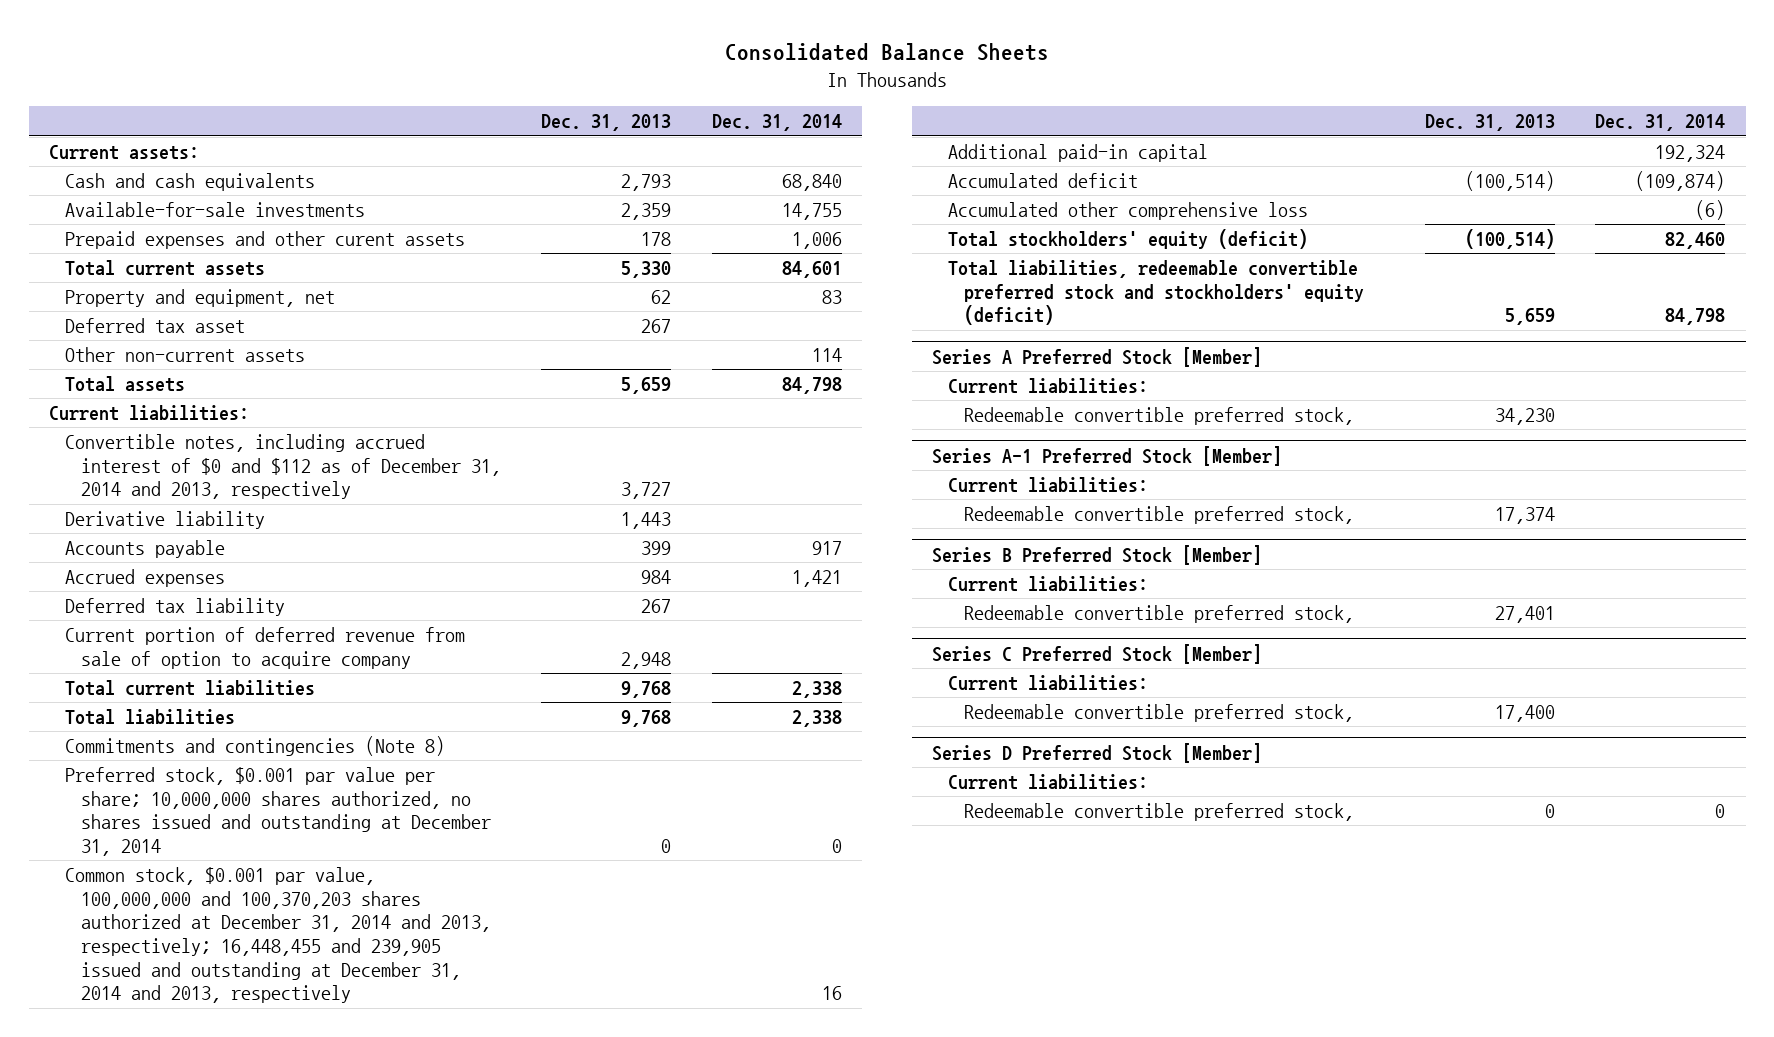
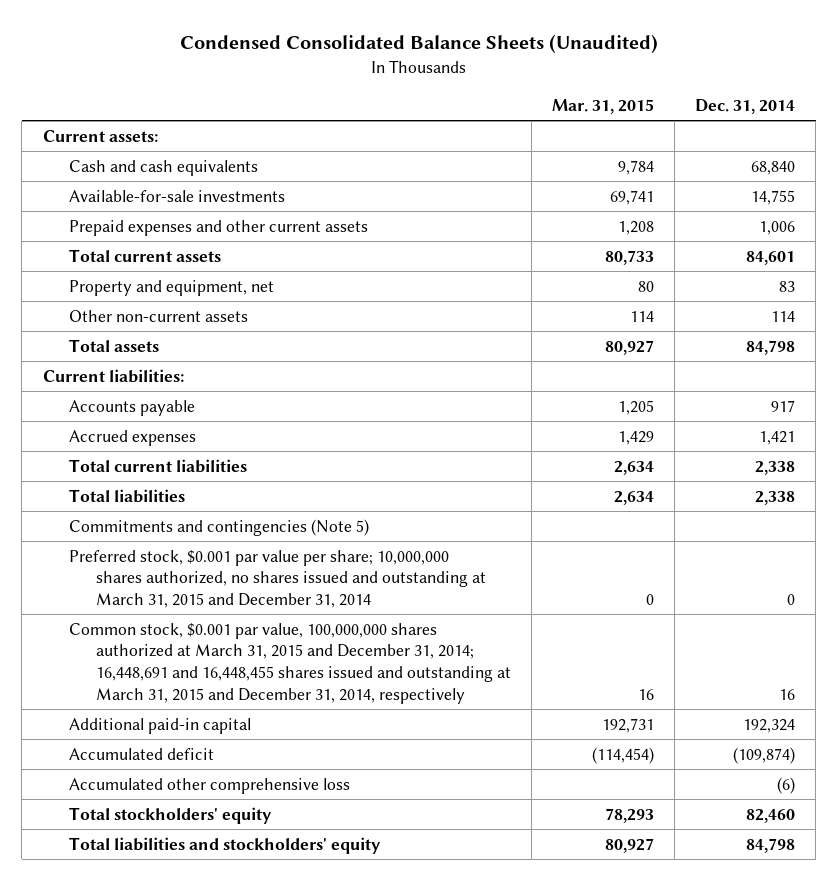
[725,43,1050,62] Consolidated Balance Sheets -> [179,34,658,55] Condensed Consolidated Balance Sheets (Unaudited)
[541,114,672,132] Dec. 31, 2013 -> none
none -> [551,98,654,114] Mar. 31, 2015
[64,231,465,250] Prepaid expenses and other curent assets -> [69,219,369,236] Prepaid expenses and other current assets
[64,318,245,334] Deferred tax asset -> none
[64,434,501,500] Convertible notes, including accrued interest of $0 and $112 as of December 31, 2014 and 2013, respectively -> none
[64,511,265,530] Derivative liability -> none
[64,598,285,617] Deferred tax liability -> none
[64,627,465,669] Current portion of deferred revenue from sale of option to acquire company -> none
[64,736,445,757] Commitments and contingencies (Note 8) -> [69,518,370,536] Commitments and contingencies (Note 5)
[64,767,491,856] Preferred stock, $0.001 par value per share; 10,000,000 shares authorized, no shares issued and outstanding at December 31, 2014 -> [69,549,486,608] Preferred stock, $0.001 par value per share; 10,000,000 shares authorized, no shares issued and outstanding at March 31, 2015 and December 31, 2014
[64,867,491,1004] Common stock, $0.001 par value, 100,000,000 and 100,370,203 shares authorized at December 31, 2014 and 2013, respectively; 16,448,455 and 239,905 issued and outstanding at December 31, 2014 and 2013, respectively -> [69,622,511,704] Common stock, $0.001 par value, 100,000,000 shares authorized at March 31, 2015 and December 31, 2014; 16,448,691 and 16,448,455 shares issued and outstanding at March 31, 2015 and December 31, 2014, respectively
[932,346,1263,367] Series A Preferred Stock [Member] -> none
[948,378,1149,395] Current liabilities: -> none
[963,407,1354,426] Redeemable convertible preferred stock, -> none
[932,445,1283,466] Series A-1 Preferred Stock [Member] -> none
[948,477,1149,494] Current liabilities: -> none
[963,506,1354,525] Redeemable convertible preferred stock, -> none
[932,544,1263,565] Series B Preferred Stock [Member] -> none
[948,576,1149,593] Current liabilities: -> none
[963,605,1354,624] Redeemable convertible preferred stock, -> none
[932,643,1263,664] Series C Preferred Stock [Member] -> none
[948,675,1149,692] Current liabilities: -> none
[963,704,1354,723] Redeemable convertible preferred stock, -> none
[932,742,1263,763] Series D Preferred Stock [Member] -> none
[948,774,1149,791] Current liabilities: -> none
[963,803,1354,822] Redeemable convertible preferred stock, -> none
[948,229,1309,250] Total stockholders' equity (deficit) -> [69,806,273,824] Total stockholders' equity
[948,260,1364,326] Total liabilities, redeemable convertible preferred stock and stockholders' equity (deficit) -> [69,836,382,854] Total liabilities and stockholders' equity

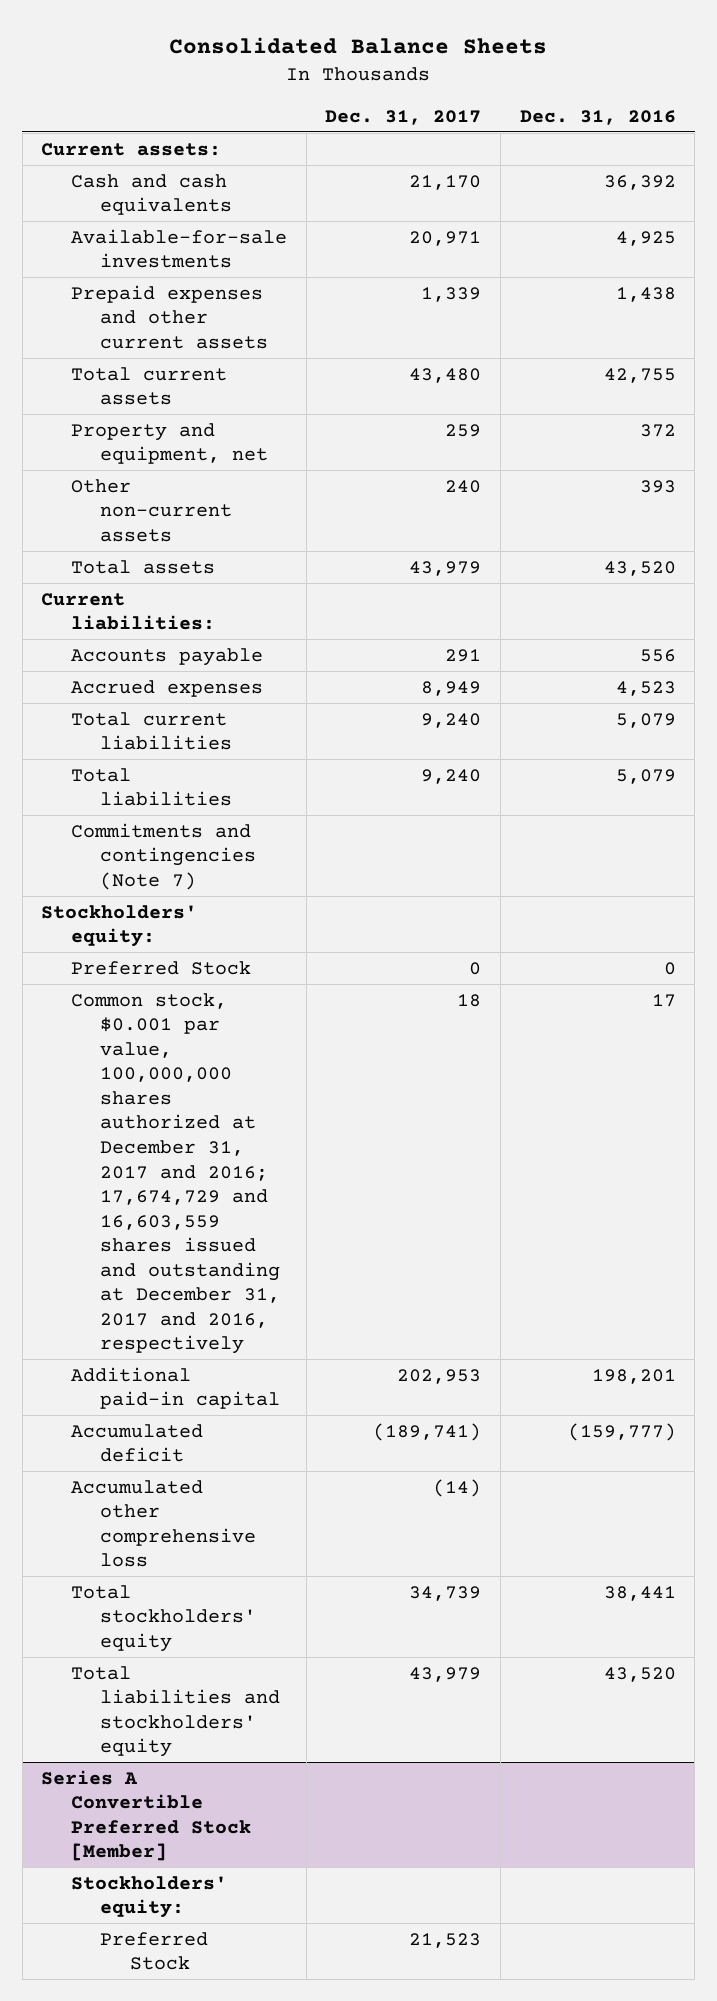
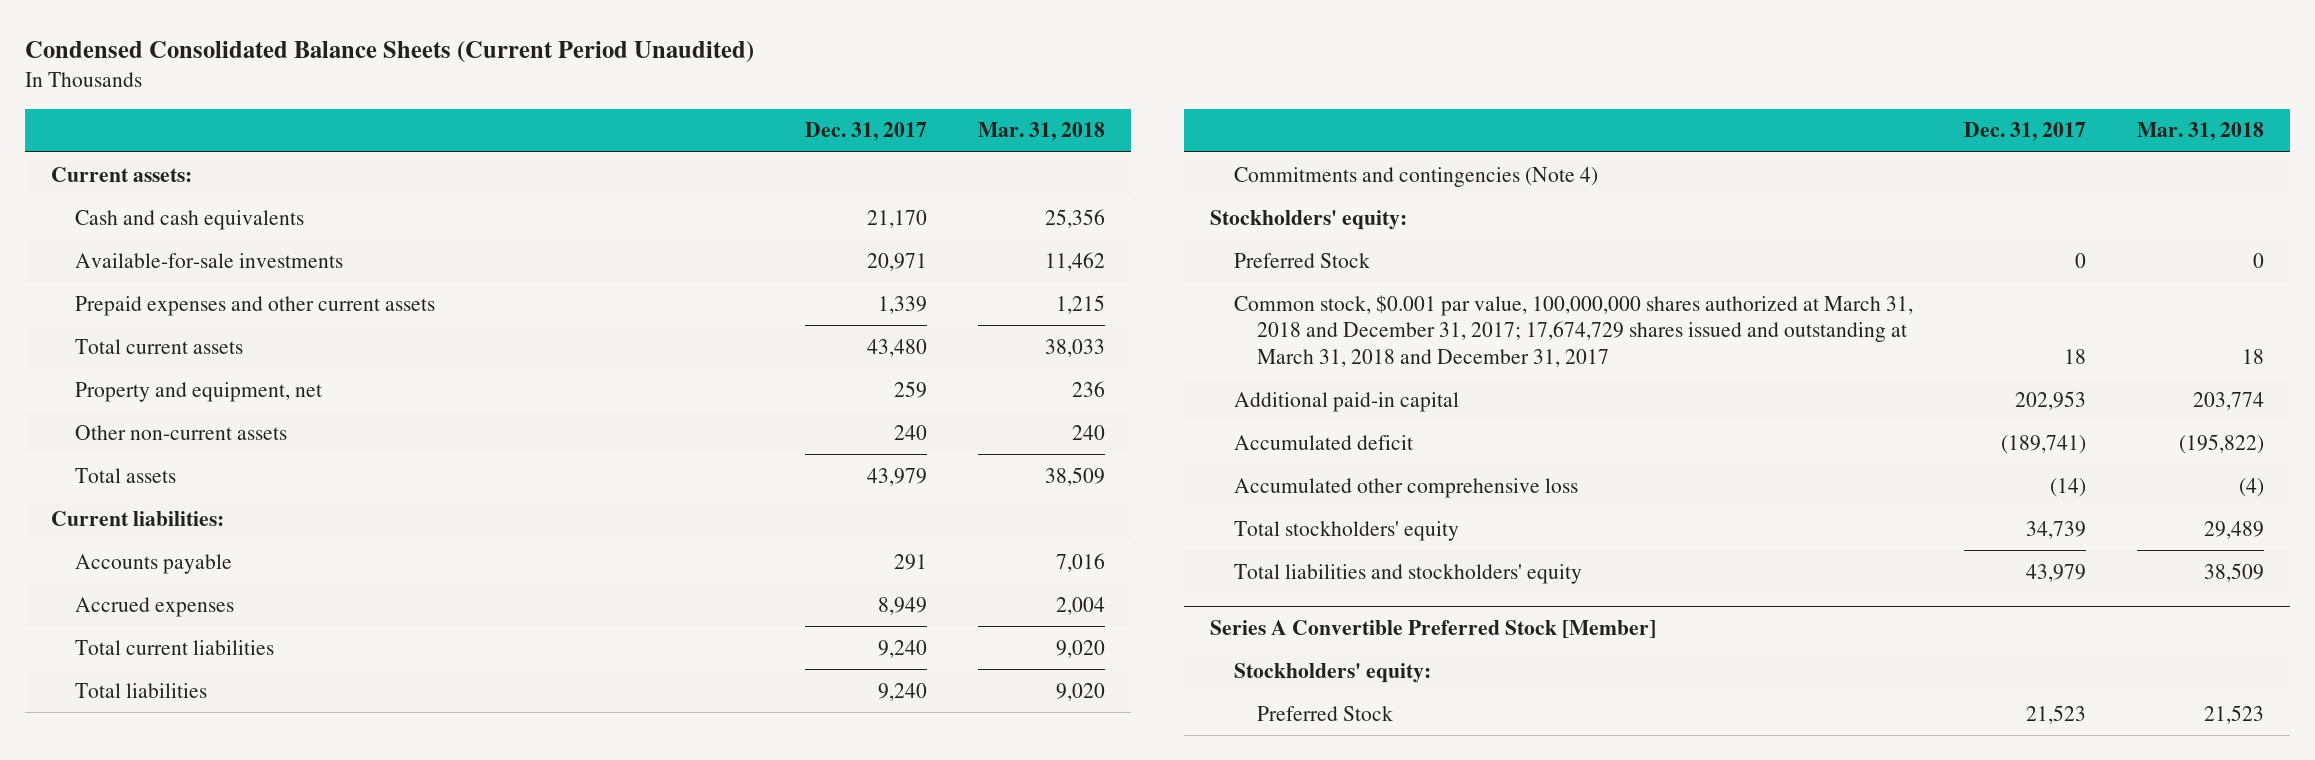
[169,37,548,55] Consolidated Balance Sheets -> [25,41,755,64] Condensed Consolidated Balance Sheets (Current Period Unaudited)
[519,109,676,125] Dec. 31, 2016 -> none
none -> [978,122,1106,142] Mar. 31, 2018
[70,822,257,890] Commitments and contingencies (Note 7) -> [1233,166,1598,187] Commitments and contingencies (Note 4)
[70,992,281,1355] Common stock, $0.001 par value, 100,000,000 shares authorized at December 31, 2017 and 2016; 17,674,729 and 16,603,559 shares issued and outstanding at December 31, 2017 and 2016, respectively -> [1233,294,1913,368] Common stock, $0.001 par value, 100,000,000 shares authorized at March 31, 2018 and December 31, 2017; 17,674,729 shares issued and outstanding at March 31, 2018 and December 31, 2017

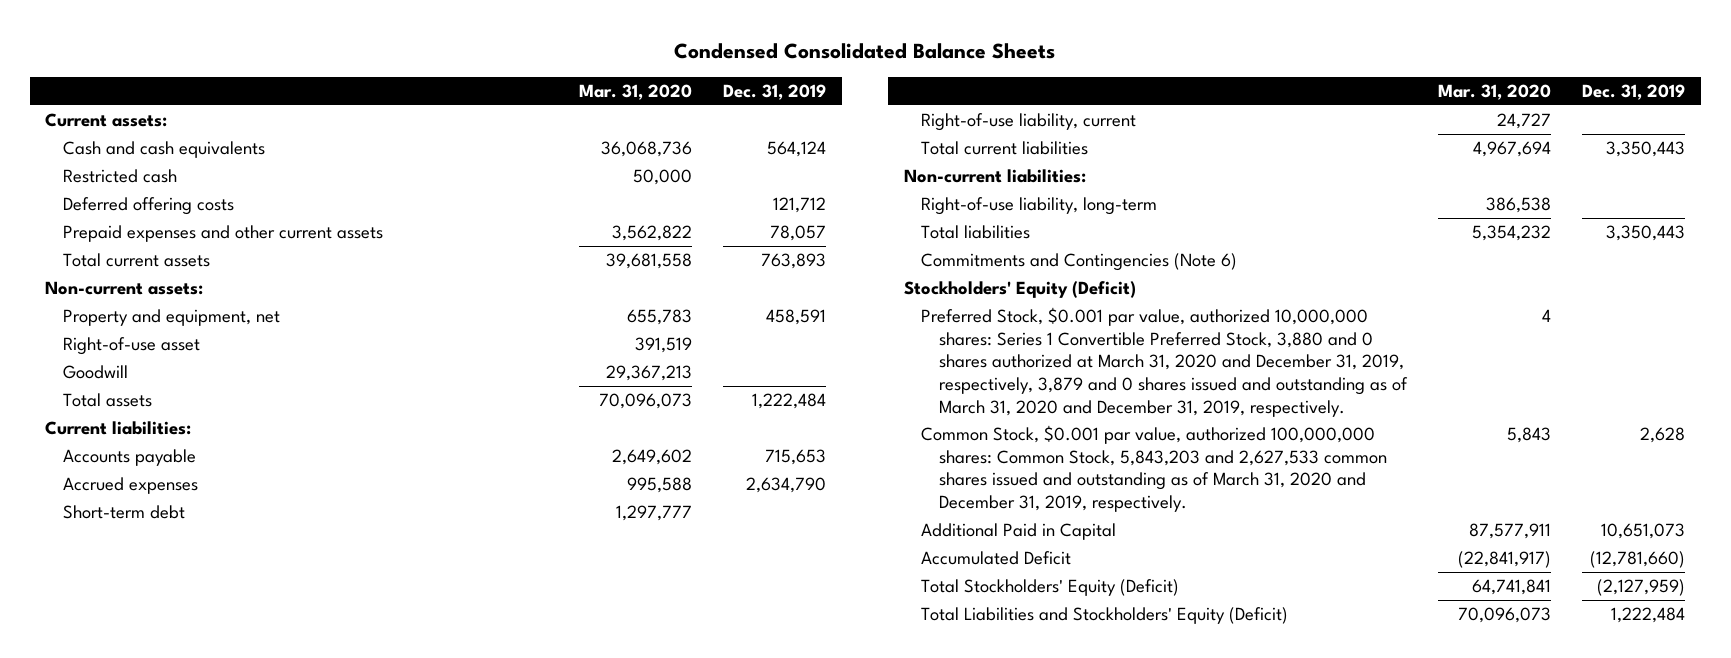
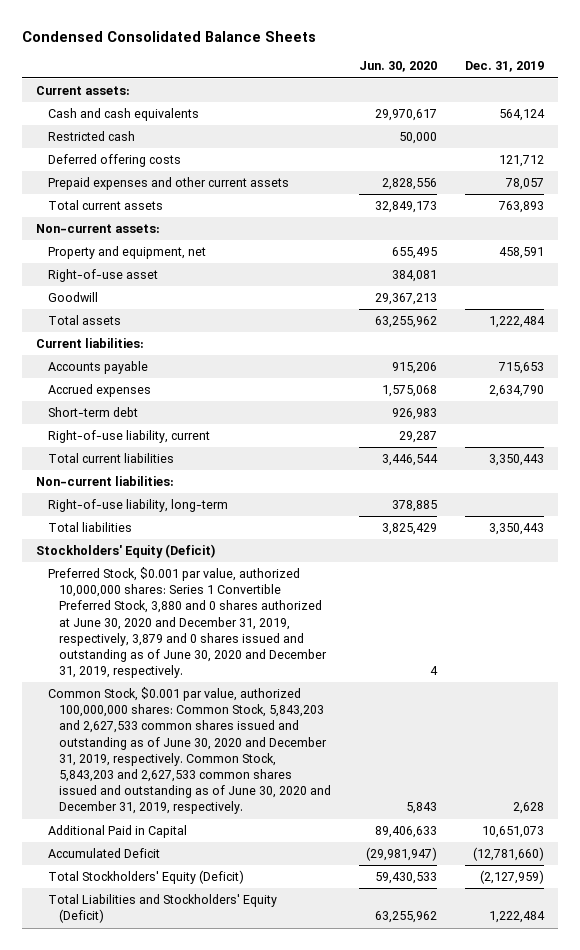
[579,83,693,100] Mar. 31, 2020 -> none
none -> [358,61,437,73] Jun. 30, 2020
[921,252,1238,271] Commitments and Contingencies (Note 6) -> none
[921,306,1408,417] Preferred Stock, $0.001 par value, authorized 10,000,000 shares: Series 1 Convertible Preferred Stock, 3,880 and 0 shares authorized at March 31, 2020 and December 31, 2019, respectively, 3,879 and 0 shares issued and outstanding as of March 31, 2020 and December 31, 2019, respectively. -> [47,567,327,679] Preferred Stock, $0.001 par value, authorized 10,000,000 shares: Series 1 Convertible Preferred Stock, 3,880 and 0 shares authorized at June 30, 2020 and December 31, 2019, respectively, 3,879 and 0 shares issued and outstanding as of June 30, 2020 and December 31, 2019, respectively.
[921,424,1387,513] Common Stock, $0.001 par value, authorized 100,000,000 shares: Common Stock, 5,843,203 and 2,627,533 common shares issued and outstanding as of March 31, 2020 and December 31, 2019, respectively. -> [47,687,331,815] Common Stock, $0.001 par value, authorized 100,000,000 shares: Common Stock, 5,843,203 and 2,627,533 common shares issued and outstanding as of June 30, 2020 and December 31, 2019, respectively. Common Stock, 5,843,203 and 2,627,533 common shares issued and outstanding as of June 30, 2020 and December 31, 2019, respectively.

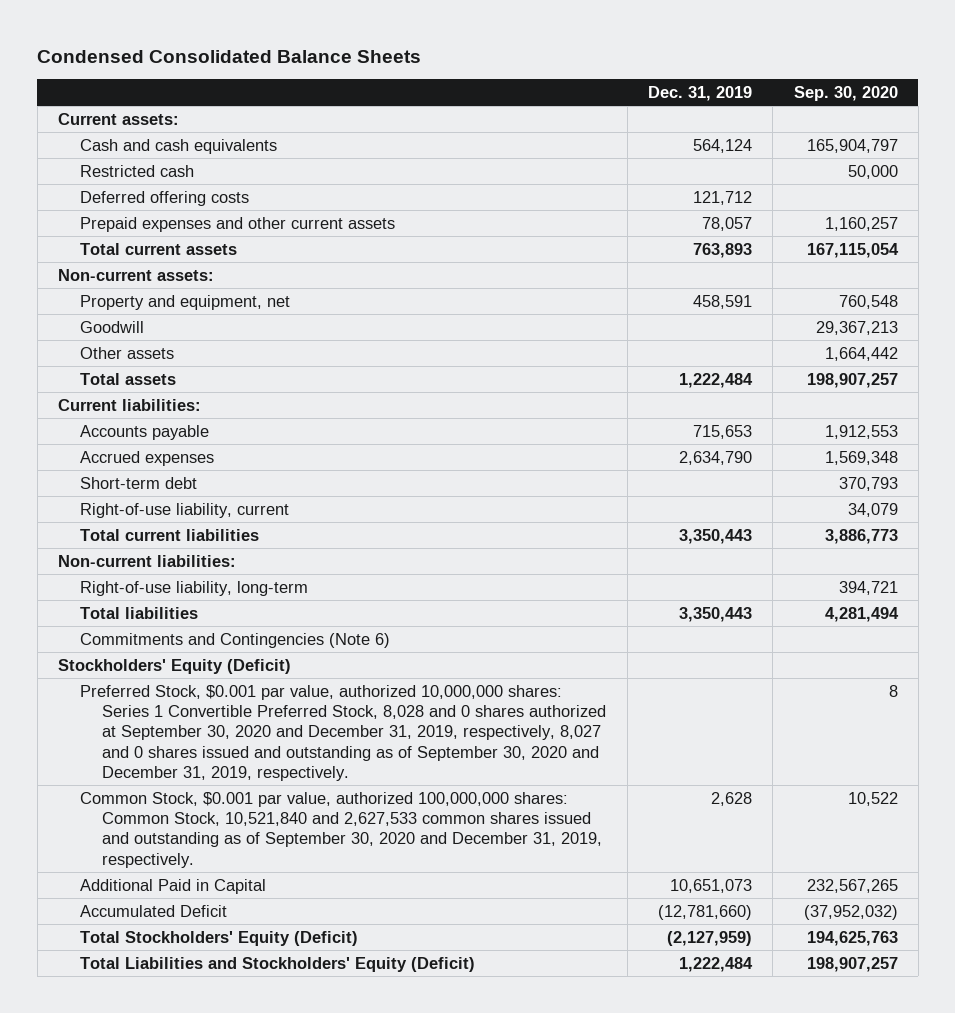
[358,61,437,73] Jun. 30, 2020 -> none
none -> [793,86,898,102] Sep. 30, 2020
[47,269,158,283] Right-of-use asset -> none
none -> [80,346,175,359] Other assets
none -> [80,632,391,648] Commitments and Contingencies (Note 6)
[47,567,327,679] Preferred Stock, $0.001 par value, authorized 10,000,000 shares: Series 1 Convertible Preferred Stock, 3,880 and 0 shares authorized at June 30, 2020 and December 31, 2019, respectively, 3,879 and 0 shares issued and outstanding as of June 30, 2020 and December 31, 2019, respectively. -> [80,684,607,782] Preferred Stock, $0.001 par value, authorized 10,000,000 shares: Series 1 Convertible Preferred Stock, 8,028 and 0 shares authorized at September 30, 2020 and December 31, 2019, respectively, 8,027 and 0 shares issued and outstanding as of September 30, 2020 and December 31, 2019, respectively.
[47,687,331,815] Common Stock, $0.001 par value, authorized 100,000,000 shares: Common Stock, 5,843,203 and 2,627,533 common shares issued and outstanding as of June 30, 2020 and December 31, 2019, respectively. Common Stock, 5,843,203 and 2,627,533 common shares issued and outstanding as of June 30, 2020 and December 31, 2019, respectively. -> [80,791,603,868] Common Stock, $0.001 par value, authorized 100,000,000 shares: Common Stock, 10,521,840 and 2,627,533 common shares issued and outstanding as of September 30, 2020 and December 31, 2019, respectively.

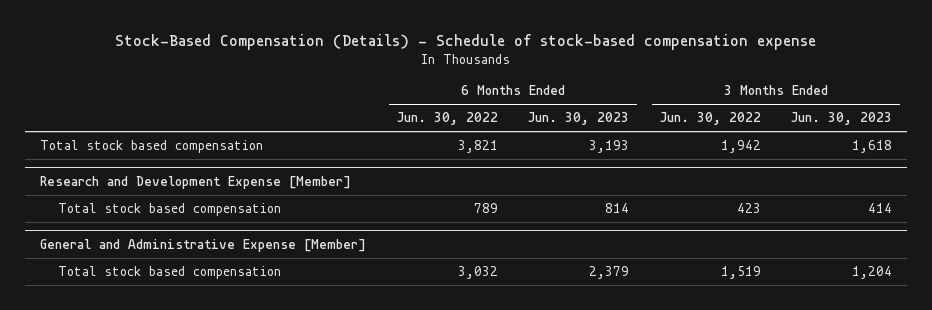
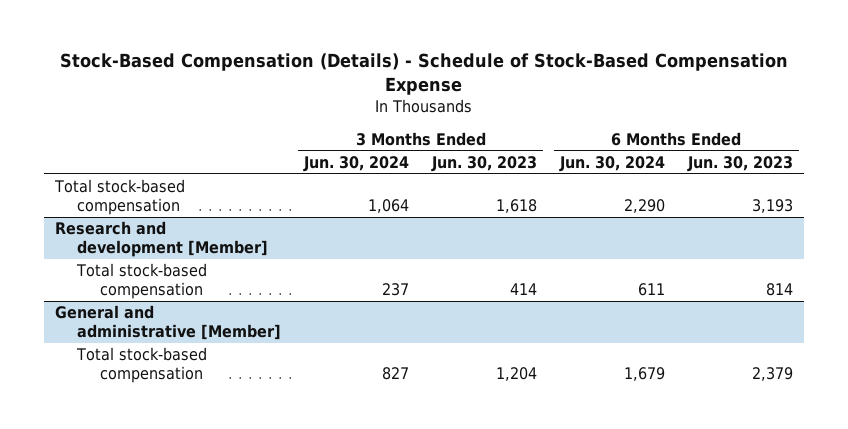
[115,33,817,50] Stock-Based Compensation (Details) - Schedule of stock-based compensation expense -> [59,53,788,96] Stock-Based Compensation (Details) - Schedule of Stock-Based Compensation Expense
[396,112,498,126] Jun. 30, 2022 -> none
[659,112,761,126] Jun. 30, 2022 -> none
none -> [303,155,410,172] Jun. 30, 2024
none -> [558,155,665,172] Jun. 30, 2024
[40,140,264,154] Total stock based compensation -> [53,179,185,215] Total stock-based compensation
[40,175,352,189] Research and Development Expense [Member] -> [54,221,269,257] Research and development [Member]
[58,203,282,217] Total stock based compensation -> [76,263,208,299] Total stock-based compensation
[40,238,367,252] General and Administrative Expense [Member] -> [54,305,282,340] General and administrative [Member]
[58,266,282,280] Total stock based compensation -> [76,347,208,383] Total stock-based compensation

